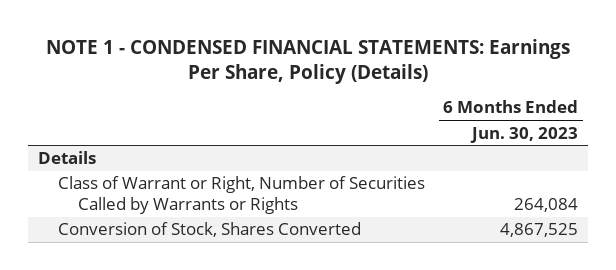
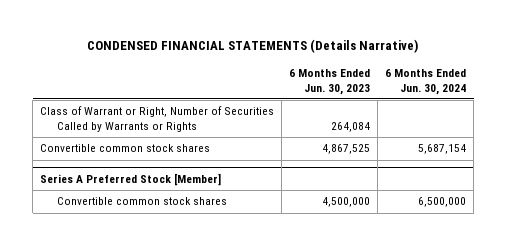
[45,38,570,84] NOTE 1 - CONDENSED FINANCIAL STATEMENTS: Earnings Per Share, Policy (Details) -> [87,39,419,54] CONDENSED FINANCIAL STATEMENTS (Details Narrative)
none -> [385,69,467,95] 6 Months Ended Jun. 30, 2024
[37,151,96,165] Details -> none
[57,222,361,238] Conversion of Stock, Shares Converted -> [40,144,211,153] Convertible common stock shares
none -> [40,172,222,186] Series A Preferred Stock [Member]
none -> [56,197,227,206] Convertible common stock shares

